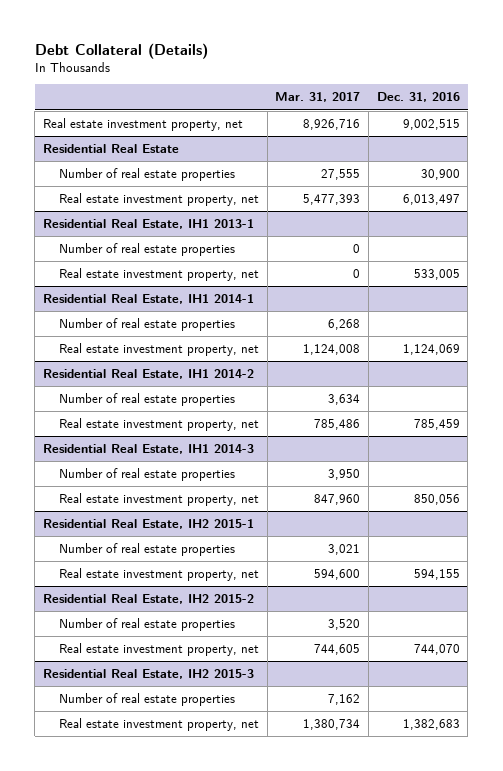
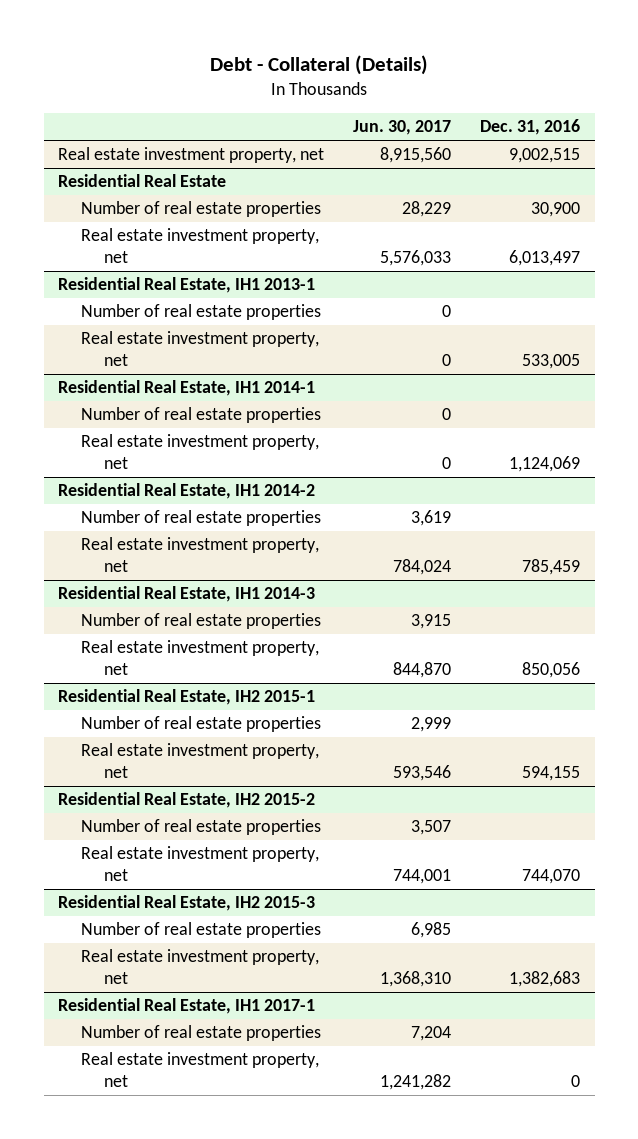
[34,42,208,59] Debt Collateral (Details) -> [210,55,429,76] Debt - Collateral (Details)
[275,92,361,103] Mar. 31, 2017 -> none
none -> [353,120,452,136] Jun. 30, 2017
none -> [58,998,316,1015] Residential Real Estate, IH1 2017-1
none -> [80,1025,321,1042] Number of real estate properties
none -> [80,1052,319,1088] Real estate investment property, net

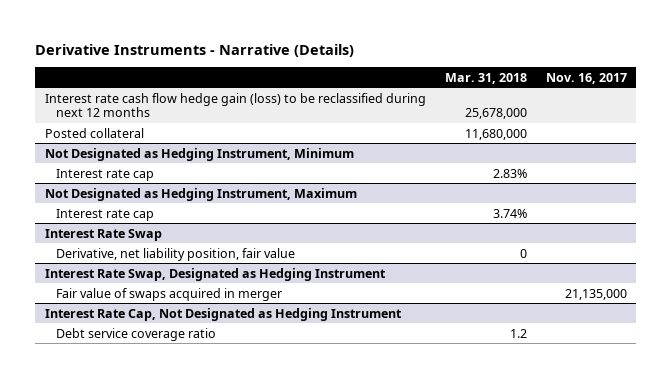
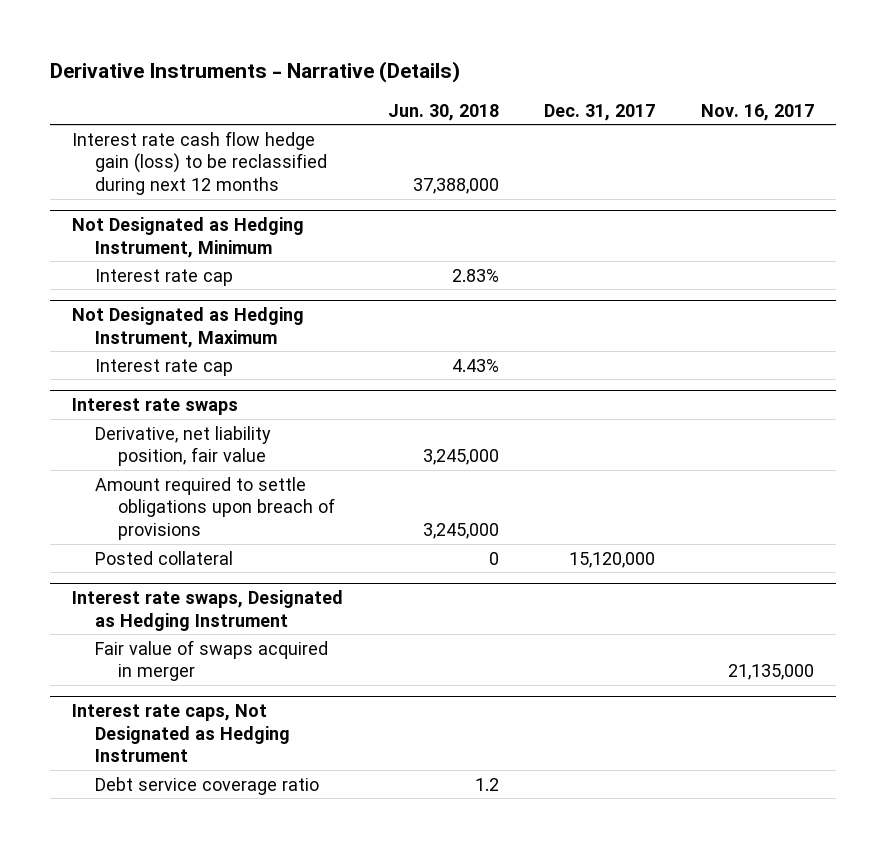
[444,72,527,84] Mar. 31, 2018 -> none
none -> [388,103,500,121] Jun. 30, 2018
none -> [544,103,656,121] Dec. 31, 2017
[44,127,144,138] Posted collateral -> none
[44,228,162,241] Interest Rate Swap -> [72,398,239,416] Interest rate swaps
none -> [95,476,336,541] Amount required to settle obligations upon breach of provisions
none -> [95,550,234,565] Posted collateral
[44,267,386,281] Interest Rate Swap, Designated as Hedging Instrument -> [72,590,344,631] Interest rate swaps, Designated as Hedging Instrument
[44,307,402,321] Interest Rate Cap, Not Designated as Hedging Instrument -> [72,704,291,763] Interest rate caps, Not Designated as Hedging Instrument

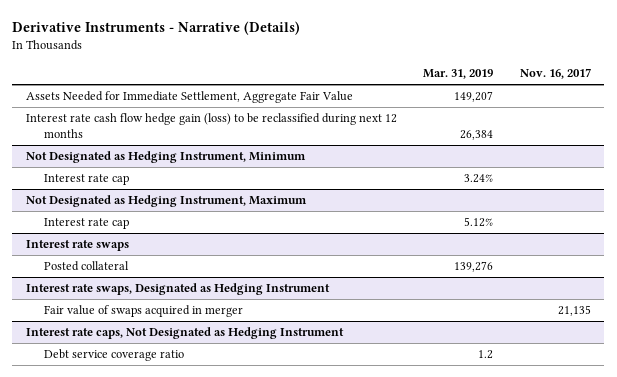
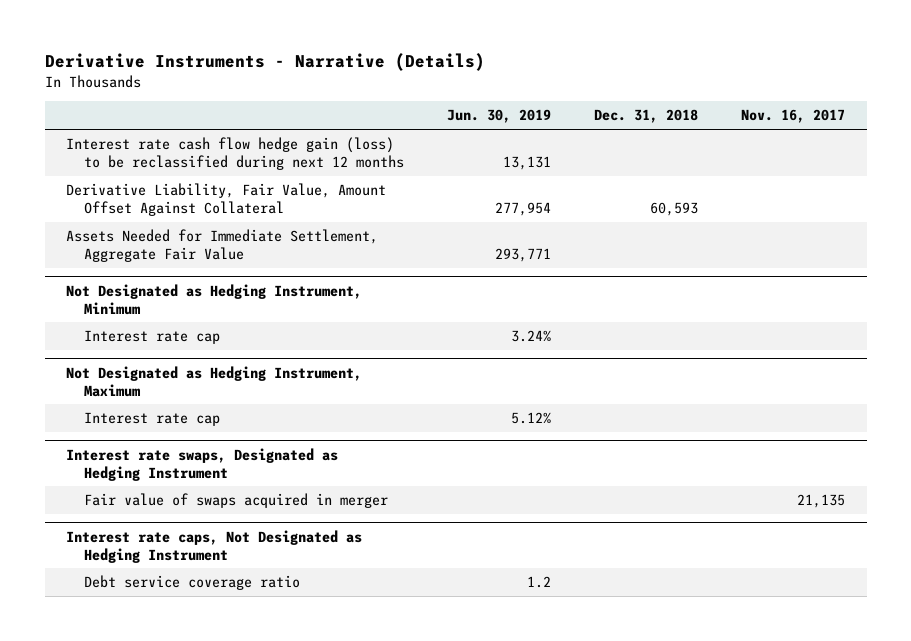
[423,68,494,79] Mar. 31, 2019 -> none
none -> [447,109,552,124] Jun. 30, 2019
none -> [594,109,699,124] Dec. 31, 2018
none -> [66,183,387,216] Derivative Liability, Fair Value, Amount Offset Against Collateral
[25,91,353,104] Assets Needed for Immediate Settlement, Aggregate Fair Value -> [66,229,379,262] Assets Needed for Immediate Settlement, Aggregate Fair Value
[25,240,129,252] Interest rate swaps -> none
[44,261,130,272] Posted collateral -> none

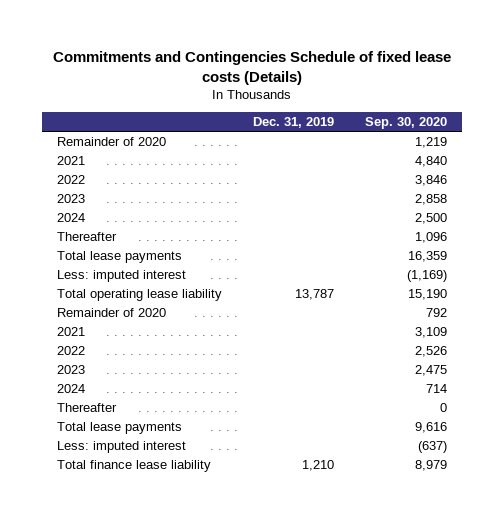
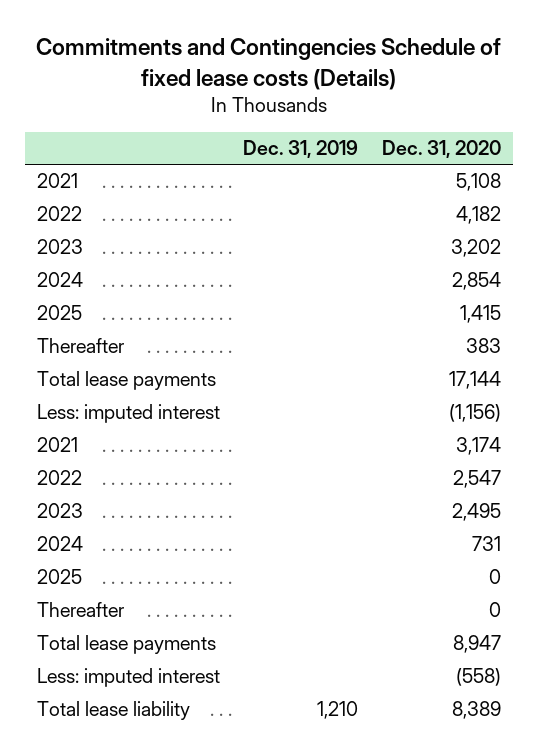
[364,117,447,130] Sep. 30, 2020 -> none
none -> [382,140,502,159] Dec. 31, 2020
[57,137,167,147] Remainder of 2020 -> none
none -> [36,305,82,321] 2025
[57,289,223,302] Total operating lease liability -> none
[57,308,167,318] Remainder of 2020 -> none
none -> [36,569,82,585] 2025
[57,460,212,473] Total finance lease liability -> [36,701,190,721] Total lease liability

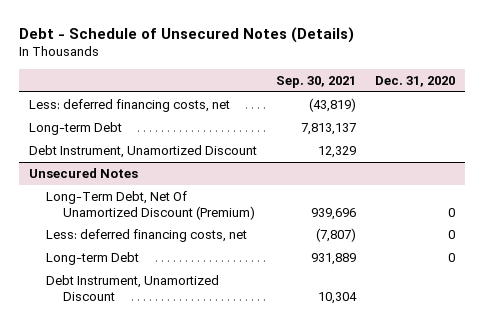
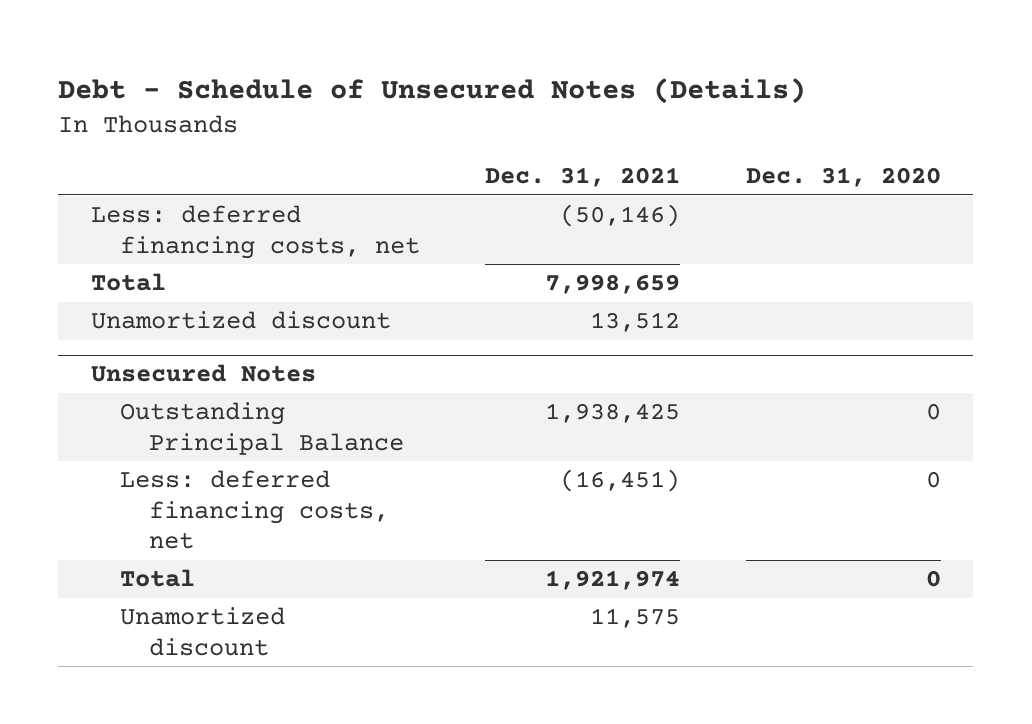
[276,75,357,88] Sep. 30, 2021 -> none
none -> [485,167,681,188] Dec. 31, 2021
[28,121,122,135] Long-term Debt -> [90,273,166,292] Total
[28,144,257,158] Debt Instrument, Unamortized Discount -> [90,311,391,330] Unamortized discount
[45,190,256,220] Long-Term Debt, Net Of Unamortized Discount (Premium) -> [119,402,404,455] Outstanding Principal Balance
[45,251,139,265] Long-term Debt -> [119,569,195,588] Total
[45,274,219,301] Debt Instrument, Unamortized Discount -> [119,607,285,656] Unamortized discount

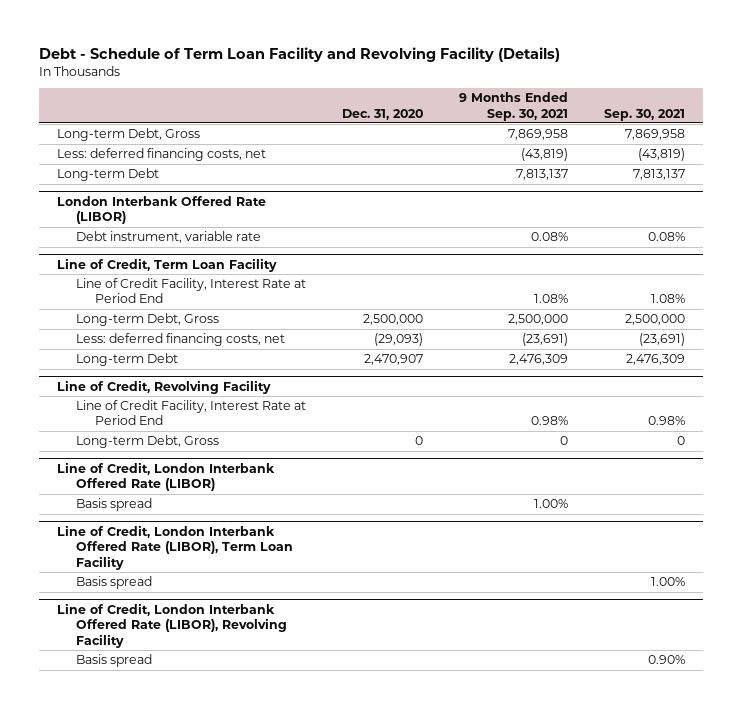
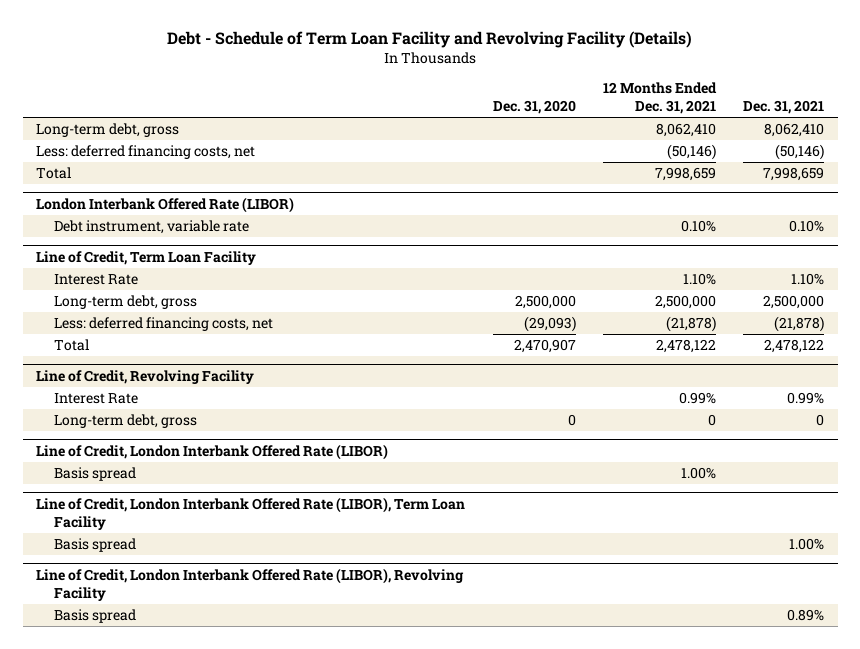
[459,92,569,121] 9 Months Ended Sep. 30, 2021 -> none
[604,108,686,121] Sep. 30, 2021 -> none
none -> [602,82,717,114] 12 Months Ended Dec. 31, 2021
none -> [743,99,825,114] Dec. 31, 2021
[57,128,201,142] Long-term Debt, Gross -> [36,123,180,138] Long-term debt, gross
[57,168,160,182] Long-term Debt -> [36,167,72,180] Total
[76,278,307,304] Line of Credit Facility, Interest Rate at Period End -> [54,274,139,286] Interest Rate
[76,313,220,327] Long-term Debt, Gross -> [54,295,198,310] Long-term debt, gross
[76,353,179,367] Long-term Debt -> [54,339,90,352] Total
[76,400,307,426] Line of Credit Facility, Interest Rate at Period End -> [54,393,139,405] Interest Rate
[76,435,220,449] Long-term Debt, Gross -> [54,414,198,429] Long-term debt, gross

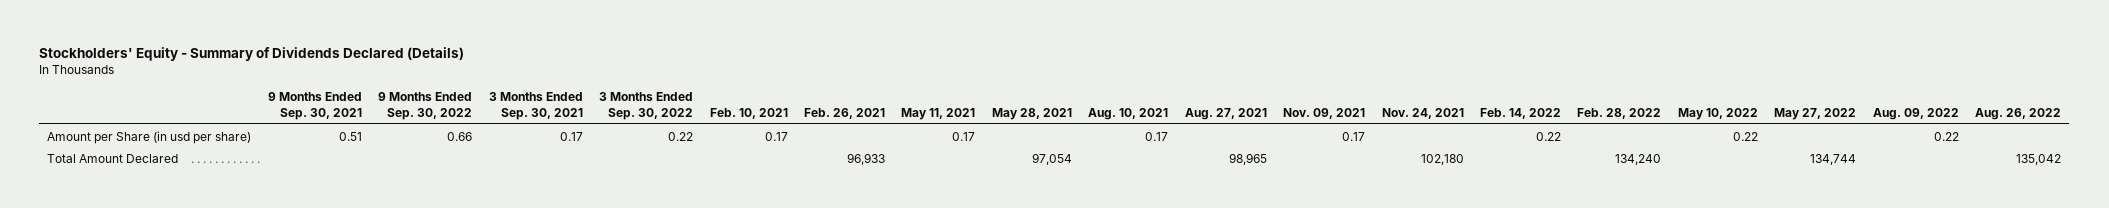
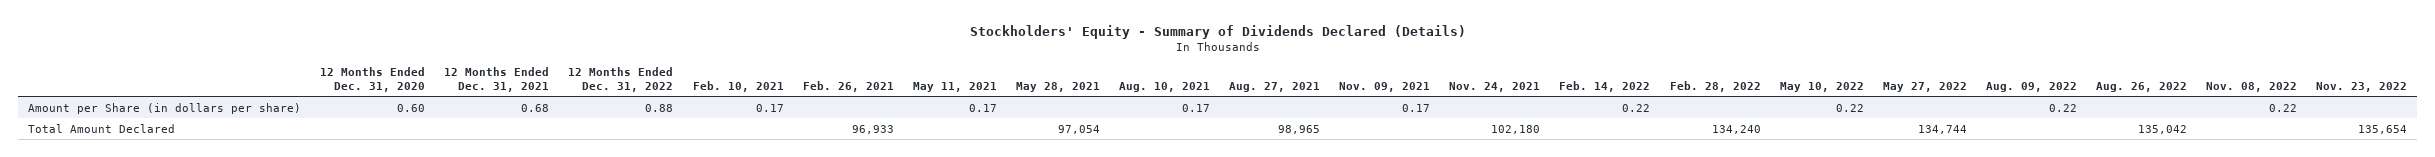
[267,92,362,120] 9 Months Ended Sep. 30, 2021 -> none
[378,92,473,120] 9 Months Ended Sep. 30, 2022 -> none
[488,92,583,120] 3 Months Ended Sep. 30, 2021 -> none
[599,92,694,120] 3 Months Ended Sep. 30, 2022 -> none
none -> [320,67,426,92] 12 Months Ended Dec. 31, 2020
none -> [444,67,550,92] 12 Months Ended Dec. 31, 2021
none -> [568,67,674,92] 12 Months Ended Dec. 31, 2022
none -> [2206,81,2298,92] Nov. 08, 2022
none -> [2316,81,2408,92] Nov. 23, 2022
[47,130,252,144] Amount per Share (in usd per share) -> [28,102,302,114] Amount per Share (in dollars per share)

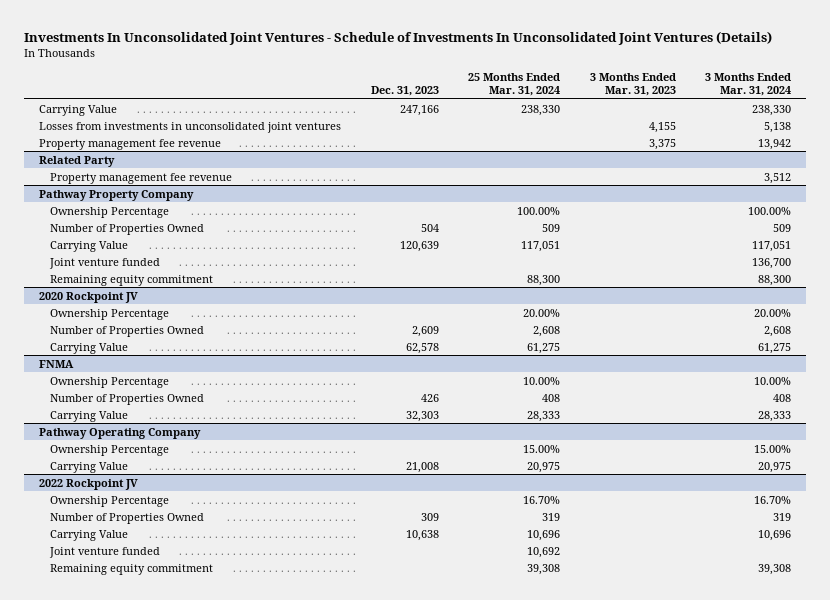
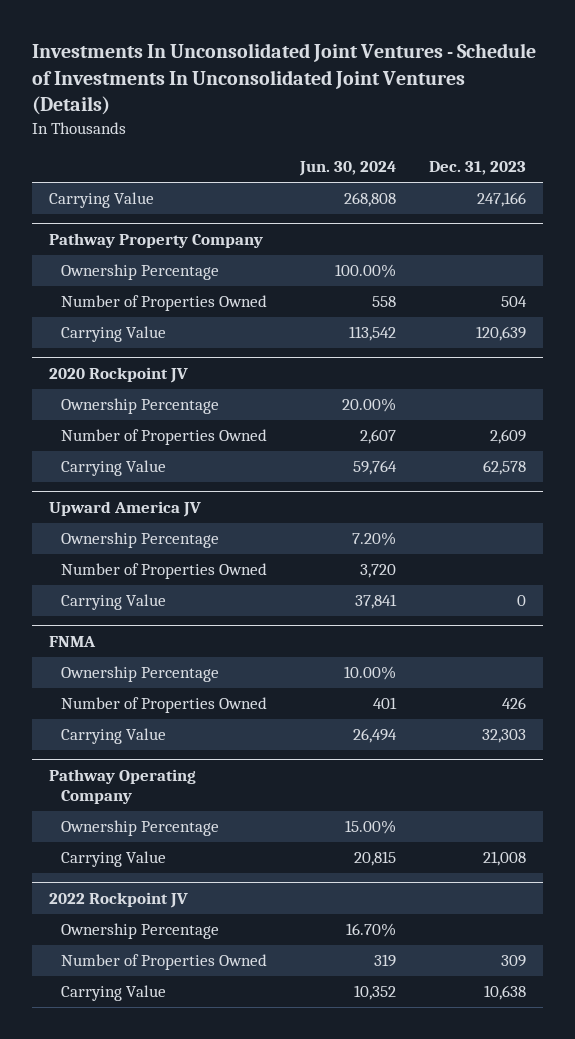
[468,72,561,97] 25 Months Ended Mar. 31, 2024 -> none
[589,72,676,97] 3 Months Ended Mar. 31, 2023 -> none
[705,72,792,97] 3 Months Ended Mar. 31, 2024 -> none
none -> [299,161,397,177] Jun. 30, 2024
[39,121,342,133] Losses from investments in unconsolidated joint ventures -> none
[39,138,222,150] Property management fee revenue -> none
[39,155,116,167] Related Party -> none
[49,172,232,184] Property management fee revenue -> none
[48,257,160,269] Joint venture funded -> none
[49,274,213,286] Remaining equity commitment -> none
none -> [48,501,201,518] Upward America JV
none -> [60,532,219,549] Ownership Percentage
none -> [60,563,267,580] Number of Properties Owned
none -> [60,594,166,611] Carrying Value
[48,546,160,558] Joint venture funded -> none
[49,563,213,575] Remaining equity commitment -> none

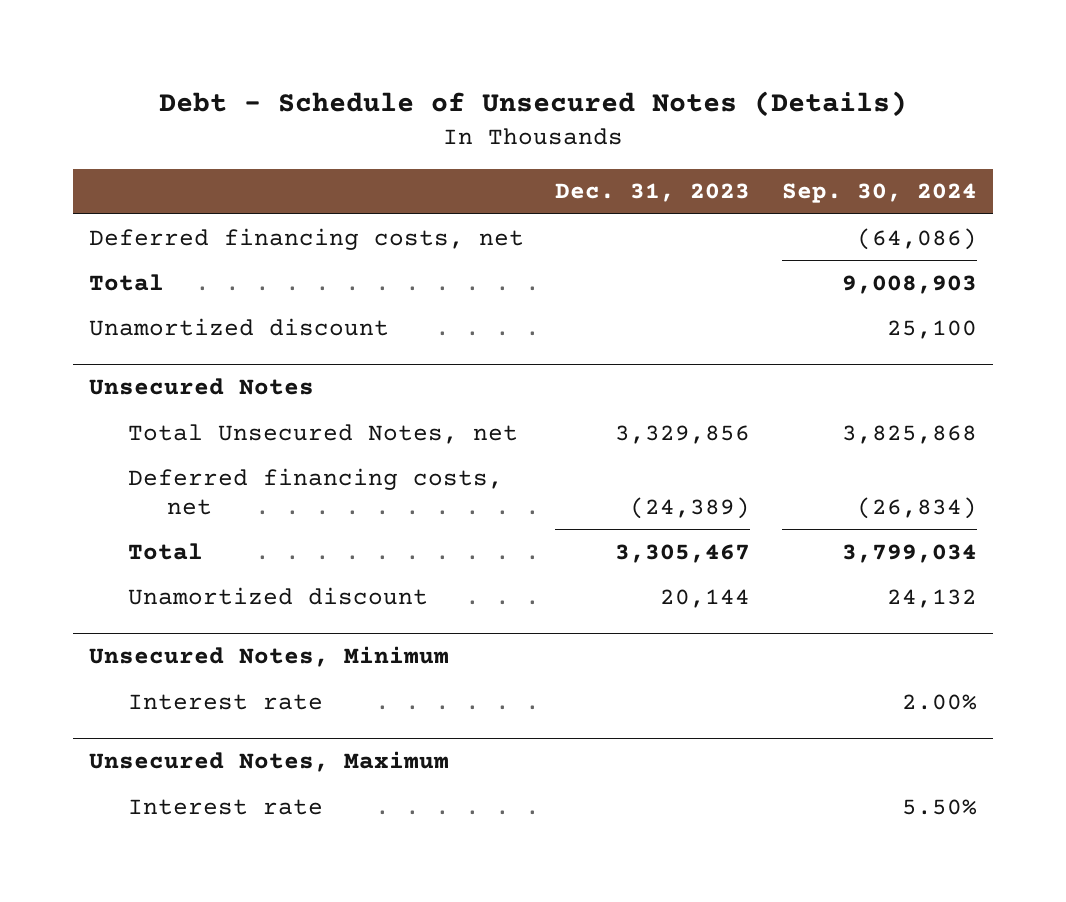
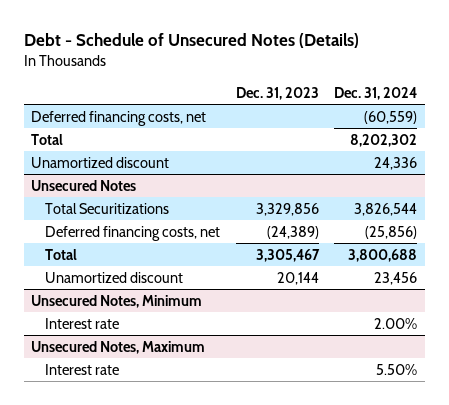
[782,183,978,204] Sep. 30, 2024 -> none
none -> [334,86,418,100] Dec. 31, 2024
[127,423,518,444] Total Unsecured Notes, net -> [45,202,170,214] Total Securitizations

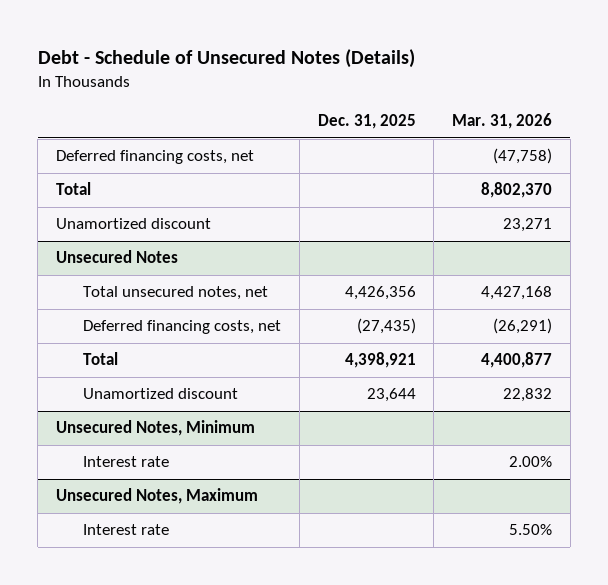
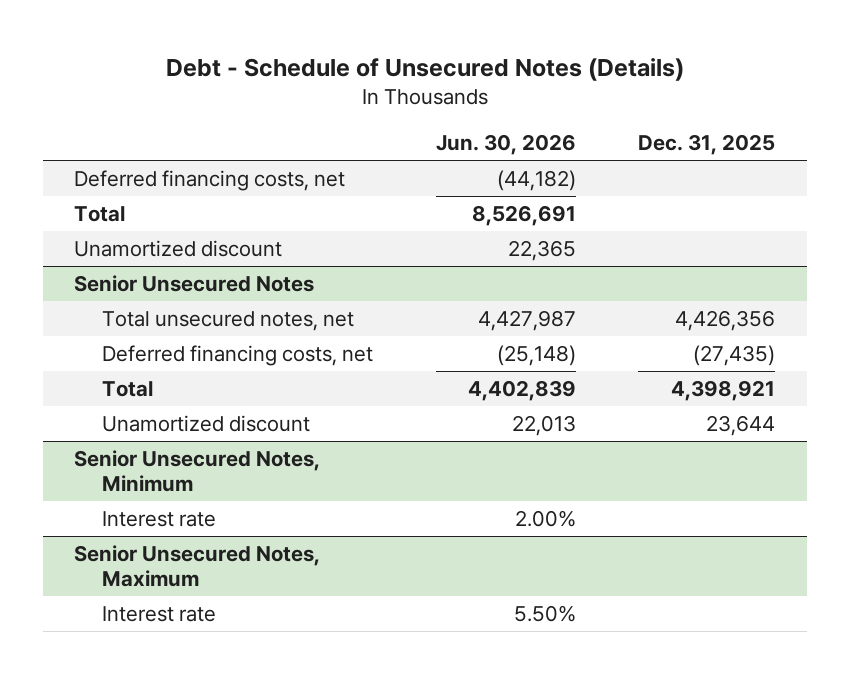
[452,113,553,130] Mar. 31, 2026 -> none
none -> [435,134,576,156] Jun. 30, 2026
[56,250,179,264] Unsecured Notes -> [74,274,315,292] Senior Unsecured Notes
[56,420,256,437] Unsecured Notes, Minimum -> [74,449,321,493] Senior Unsecured Notes, Minimum
[56,488,259,505] Unsecured Notes, Maximum -> [74,544,321,588] Senior Unsecured Notes, Maximum

